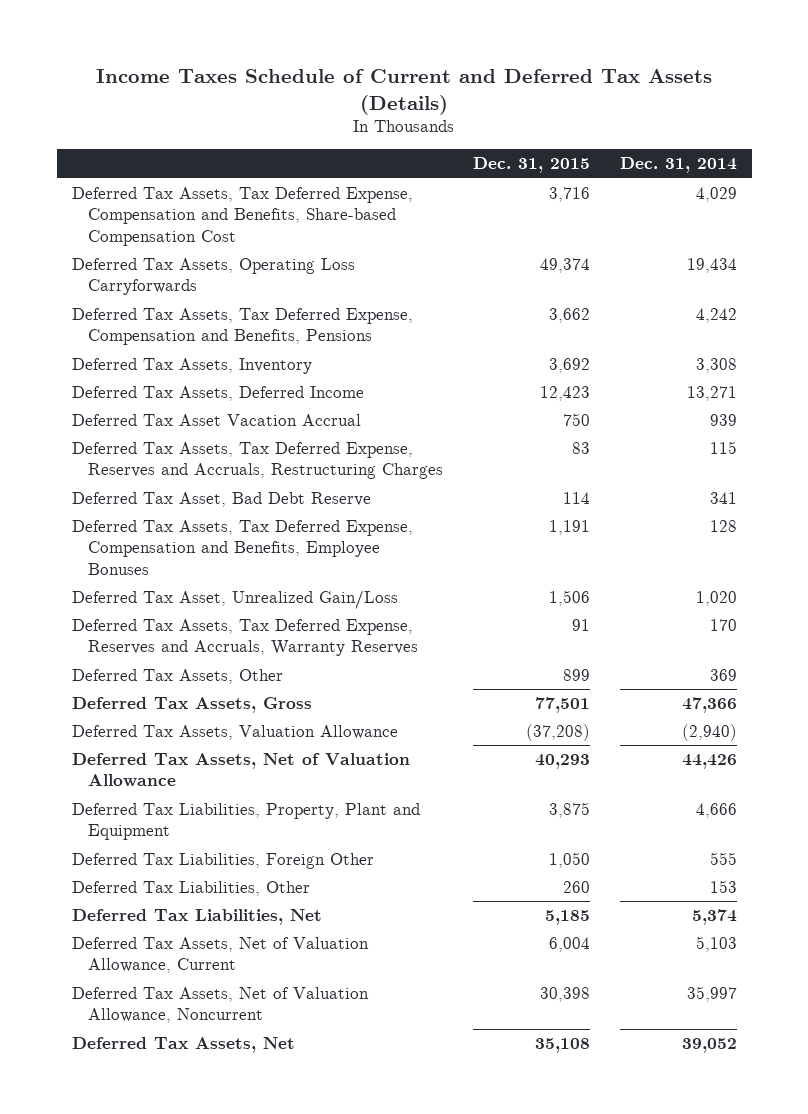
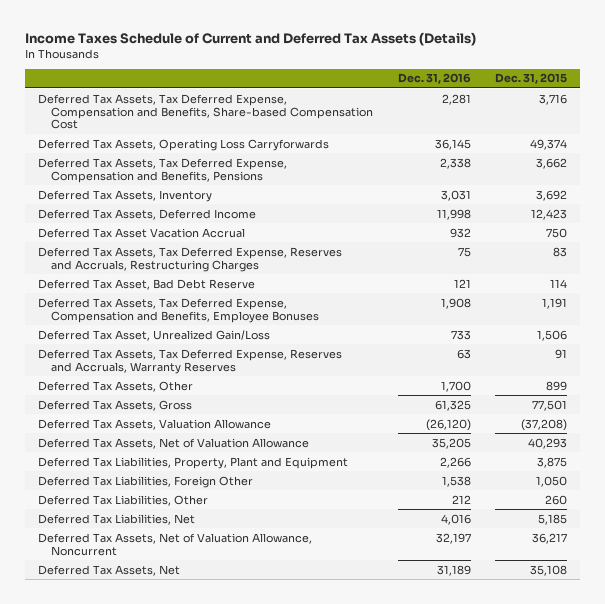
[619,157,737,174] Dec. 31, 2014 -> none
none -> [397,73,471,85] Dec. 31, 2016
[71,936,369,974] Deferred Tax Assets, Net of Valuation Allowance, Current -> none
[539,986,590,1002] 30,398 -> [532,532,568,544] 36,217

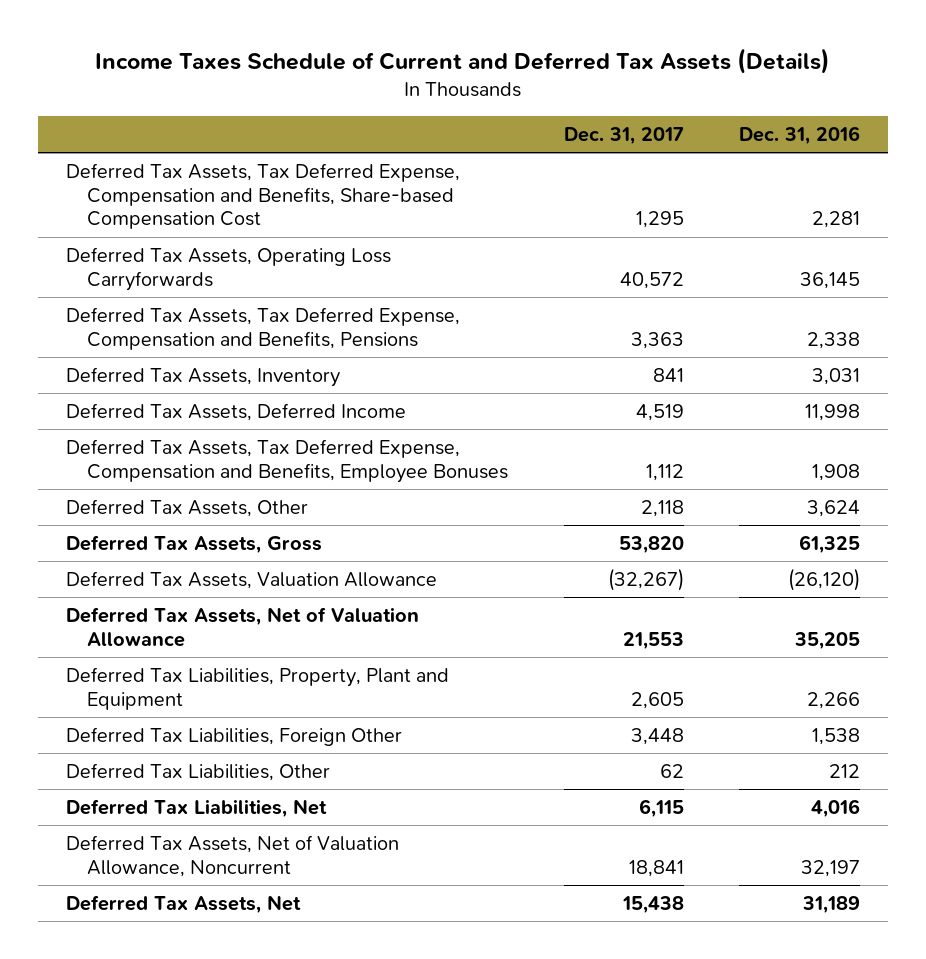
[495,73,568,85] Dec. 31, 2015 -> none
none -> [563,126,684,145] Dec. 31, 2017
[37,227,245,238] Deferred Tax Asset Vacation Accrual -> none
[37,246,342,272] Deferred Tax Assets, Tax Deferred Expense, Reserves and Accruals, Restructuring Charges -> none
[37,278,255,290] Deferred Tax Asset, Bad Debt Reserve -> none
[37,329,270,341] Deferred Tax Asset, Unrealized Gain/Loss -> none
[37,348,342,374] Deferred Tax Assets, Tax Deferred Expense, Reserves and Accruals, Warranty Reserves -> none
[440,380,471,392] 1,700 -> [807,499,861,517] 3,624

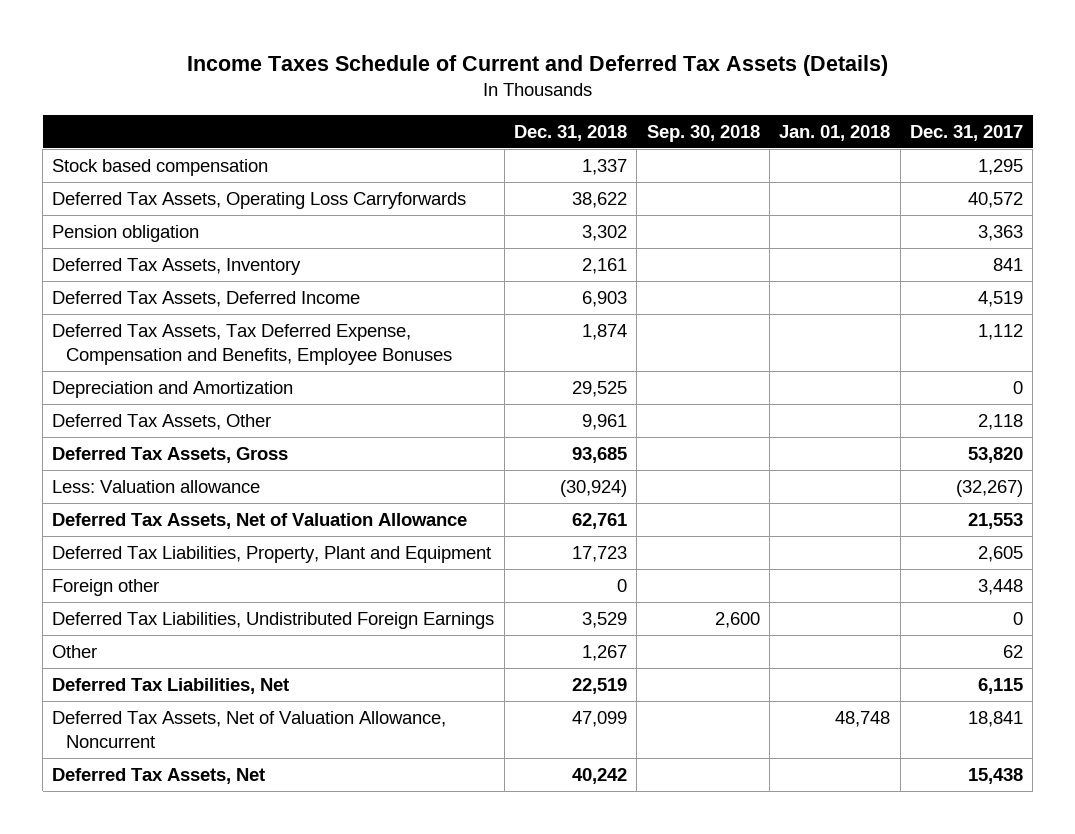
[739,125,861,145] Dec. 31, 2016 -> none
none -> [514,124,628,141] Dec. 31, 2018
none -> [646,124,760,142] Sep. 30, 2018
none -> [779,124,891,141] Jan. 01, 2018
[65,162,460,230] Deferred Tax Assets, Tax Deferred Expense, Compensation and Benefits, Share-based Compensation Cost -> [52,158,269,176] Stock based compensation
[65,306,460,350] Deferred Tax Assets, Tax Deferred Expense, Compensation and Benefits, Pensions -> [52,224,200,242] Pension obligation
none -> [52,380,294,398] Depreciation and Amortization
[65,570,437,589] Deferred Tax Assets, Valuation Allowance -> [52,479,261,493] Less: Valuation allowance
[65,726,402,746] Deferred Tax Liabilities, Foreign Other -> [52,578,160,596] Foreign other
none -> [52,611,495,629] Deferred Tax Liabilities, Undistributed Foreign Earnings
[65,762,330,781] Deferred Tax Liabilities, Other -> [52,644,98,658] Other

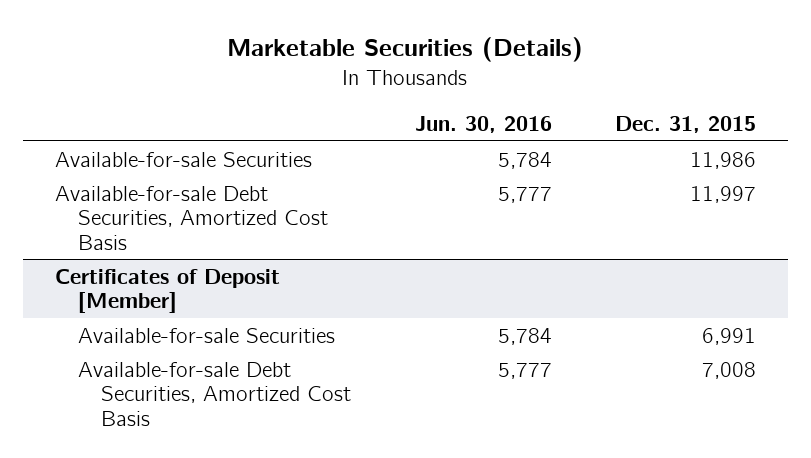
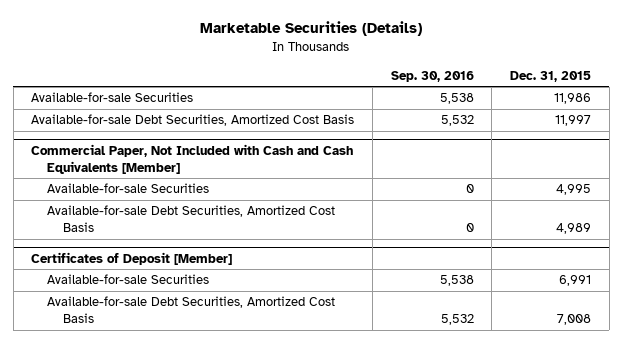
[414,115,552,133] Jun. 30, 2016 -> none
none -> [390,70,474,82] Sep. 30, 2016
none -> [31,143,354,174] Commercial Paper, Not Included with Cash and Cash Equivalents [Member]
none -> [46,183,209,194] Available-for-sale Securities
none -> [46,205,335,233] Available-for-sale Debt Securities, Amortized Cost Basis

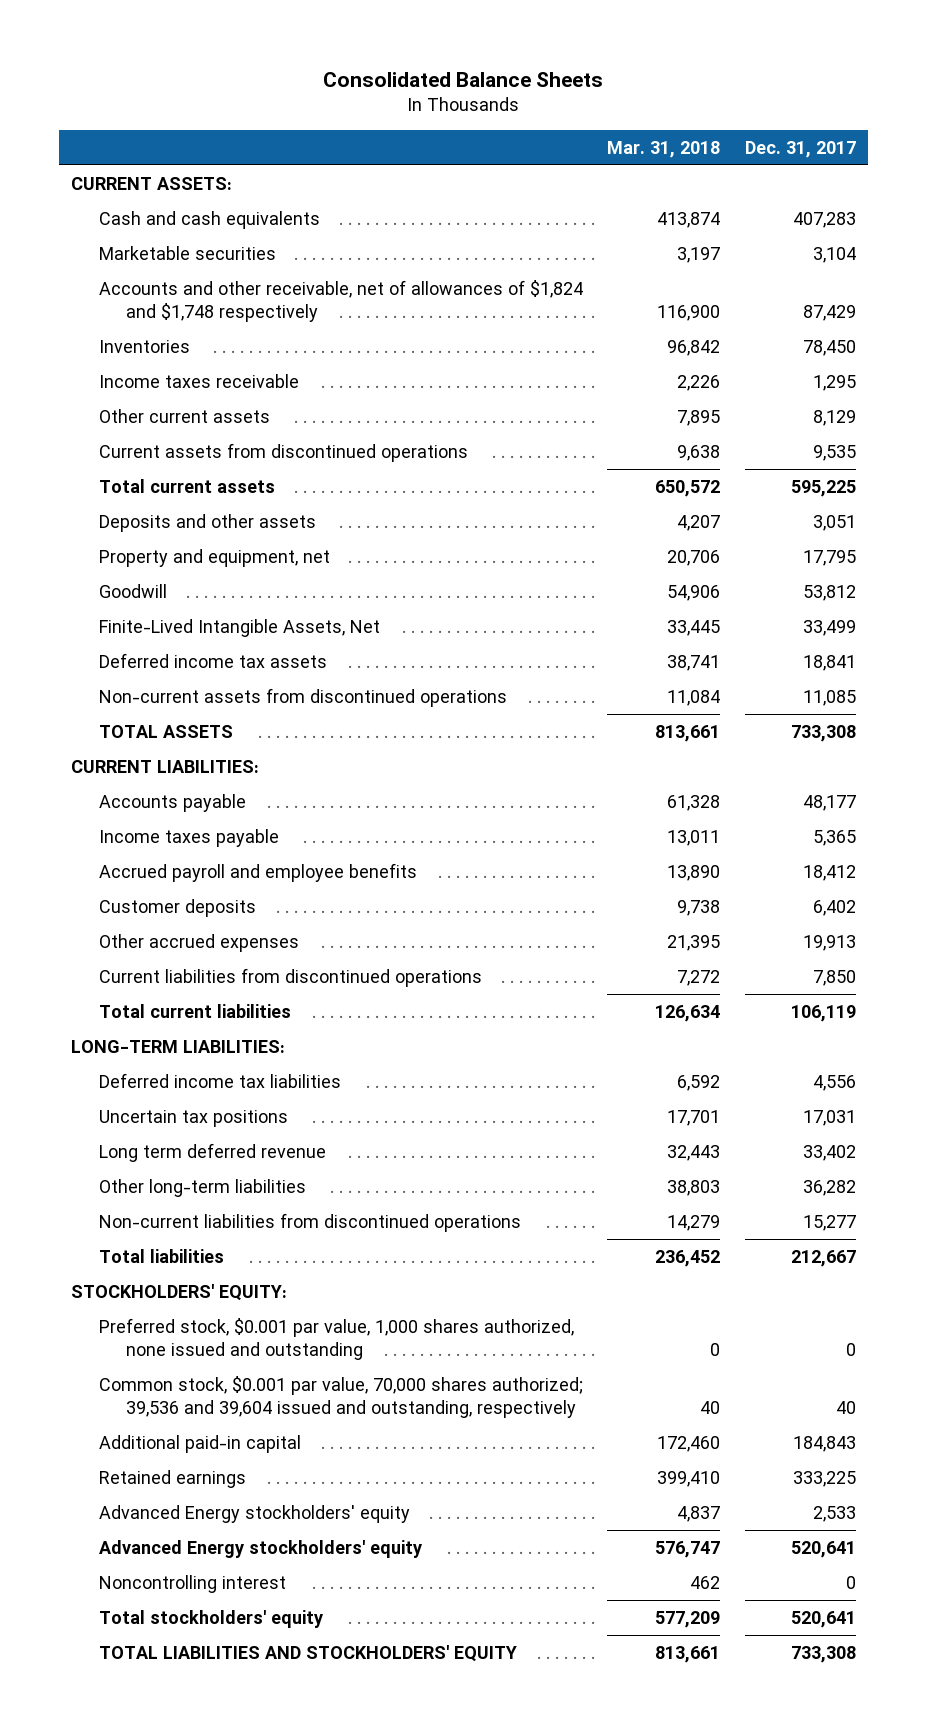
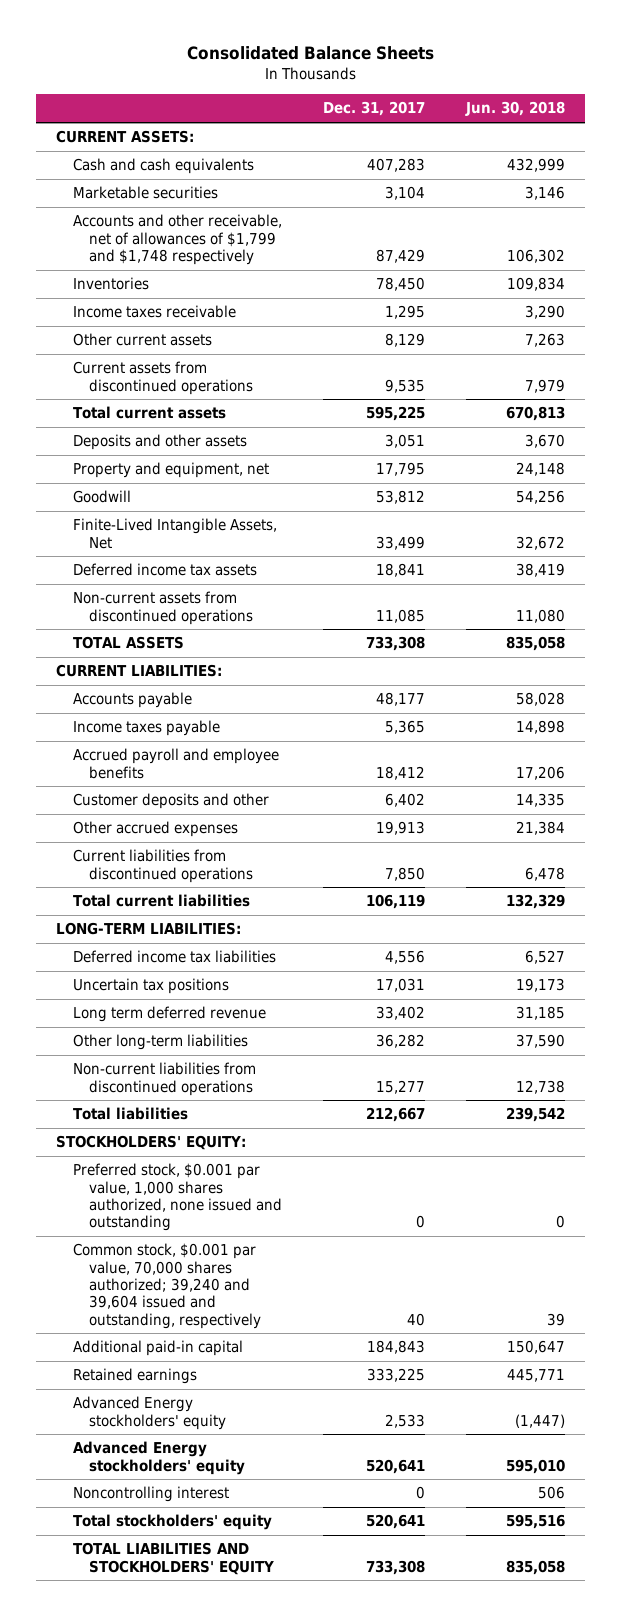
[607,140,721,158] Mar. 31, 2018 -> none
none -> [464,101,565,117] Jun. 30, 2018
[98,280,583,322] Accounts and other receivable, net of allowances of $1,824 and $1,748 respectively -> [72,214,282,266] Accounts and other receivable, net of allowances of $1,799 and $1,748 respectively
[98,899,256,918] Customer deposits -> [72,793,269,810] Customer deposits and other
[98,1376,583,1418] Common stock, $0.001 par value, 70,000 shares authorized; 39,536 and 39,604 issued and outstanding, respectively -> [72,1243,262,1329] Common stock, $0.001 par value, 70,000 shares authorized; 39,240 and 39,604 issued and outstanding, respectively

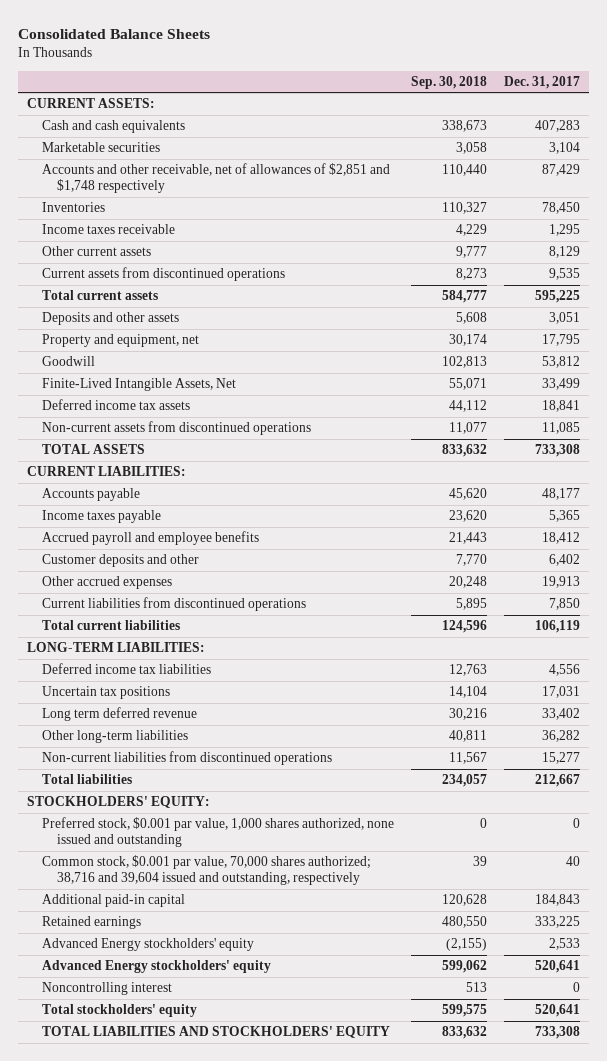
[464,101,565,117] Jun. 30, 2018 -> none
none -> [411,75,488,89] Sep. 30, 2018
[72,214,282,266] Accounts and other receivable, net of allowances of $1,799 and $1,748 respectively -> [41,163,390,194] Accounts and other receivable, net of allowances of $2,851 and $1,748 respectively
[72,1243,262,1329] Common stock, $0.001 par value, 70,000 shares authorized; 39,240 and 39,604 issued and outstanding, respectively -> [41,855,371,886] Common stock, $0.001 par value, 70,000 shares authorized; 38,716 and 39,604 issued and outstanding, respectively

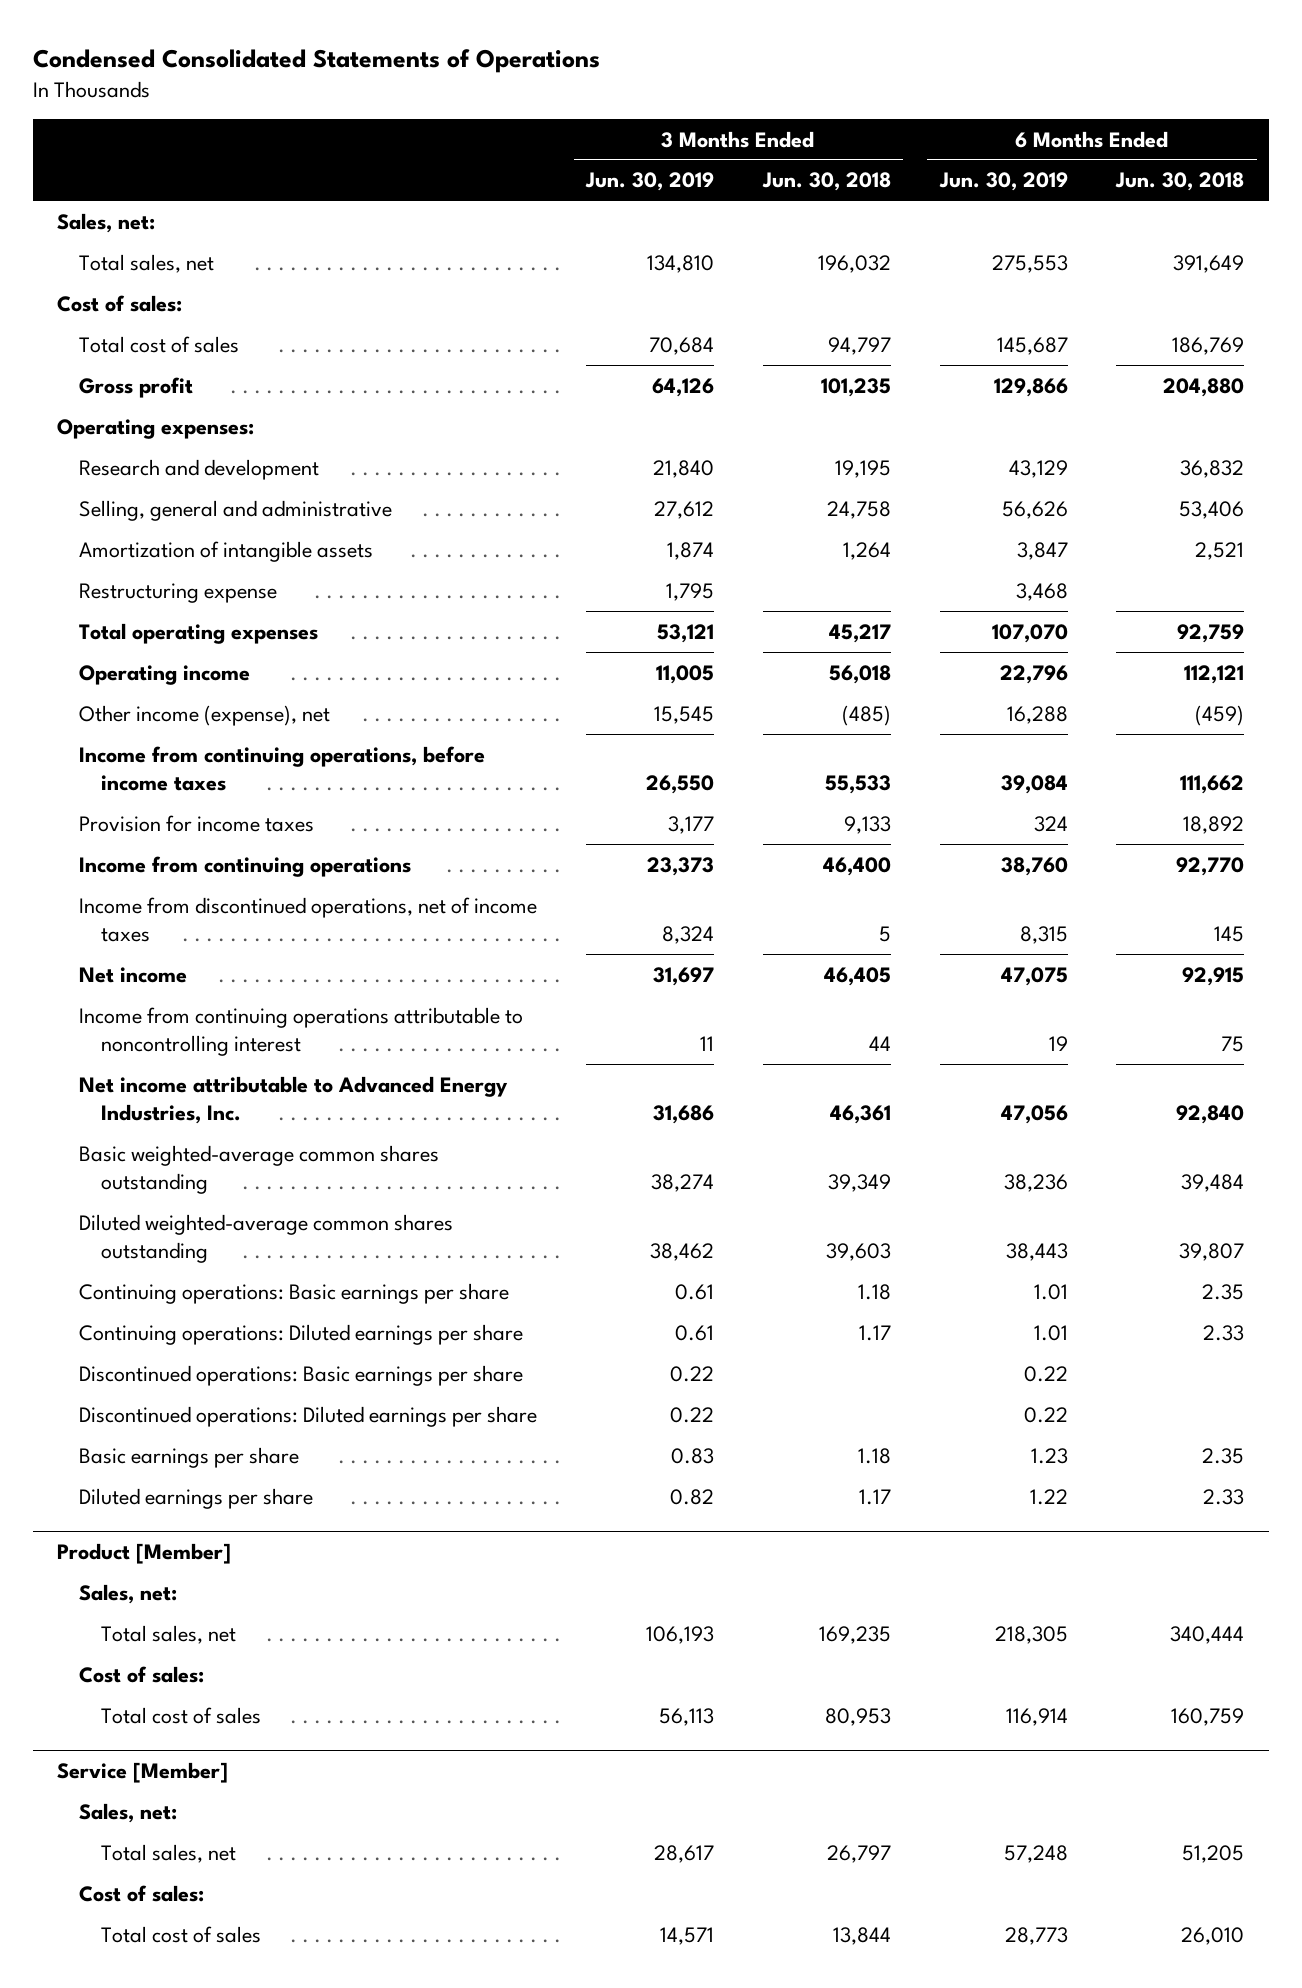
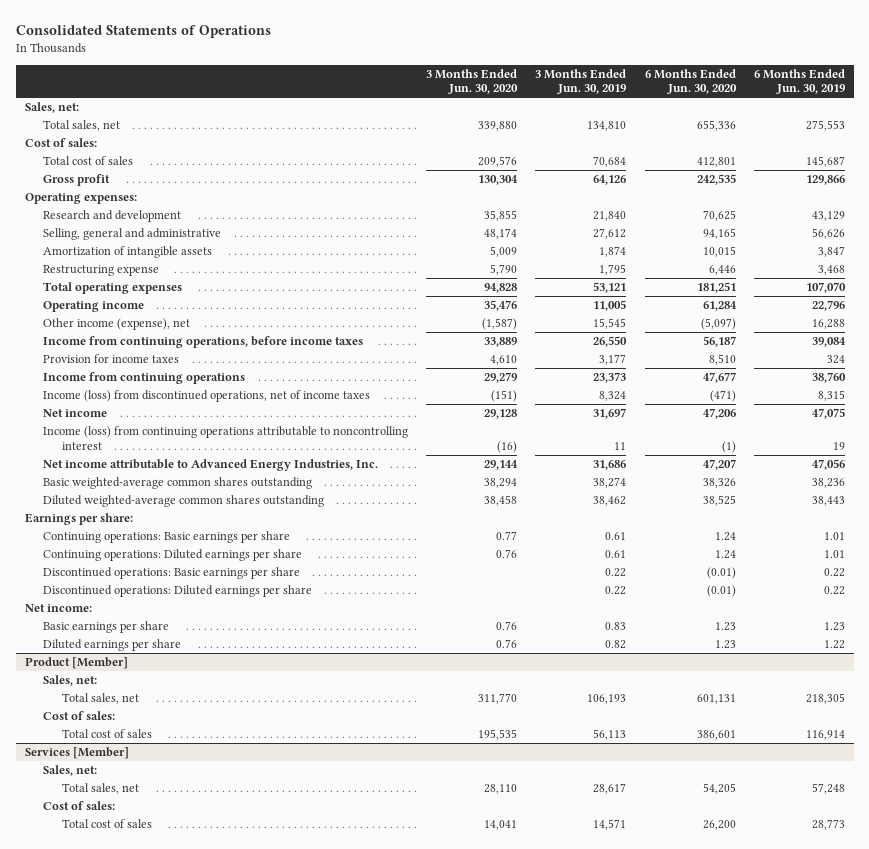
[32,49,600,74] Condensed Consolidated Statements of Operations -> [15,25,271,39] Consolidated Statements of Operations
[761,172,891,192] Jun. 30, 2018 -> none
[1115,172,1245,192] Jun. 30, 2018 -> none
none -> [426,68,519,95] 3 Months Ended Jun. 30, 2020
none -> [644,68,737,95] 6 Months Ended Jun. 30, 2020
[79,896,538,942] Income from discontinued operations, net of income taxes -> [43,389,371,402] Income (loss) from discontinued operations, net of income taxes
[79,1006,524,1056] Income from continuing operations attributable to noncontrolling interest -> [43,425,409,450] Income (loss) from continuing operations attributable to noncontrolling interest
none -> [24,512,133,525] Earnings per share:
none -> [24,603,92,612] Net income:
[57,1761,229,1783] Service [Member] -> [24,746,129,759] Services [Member]

